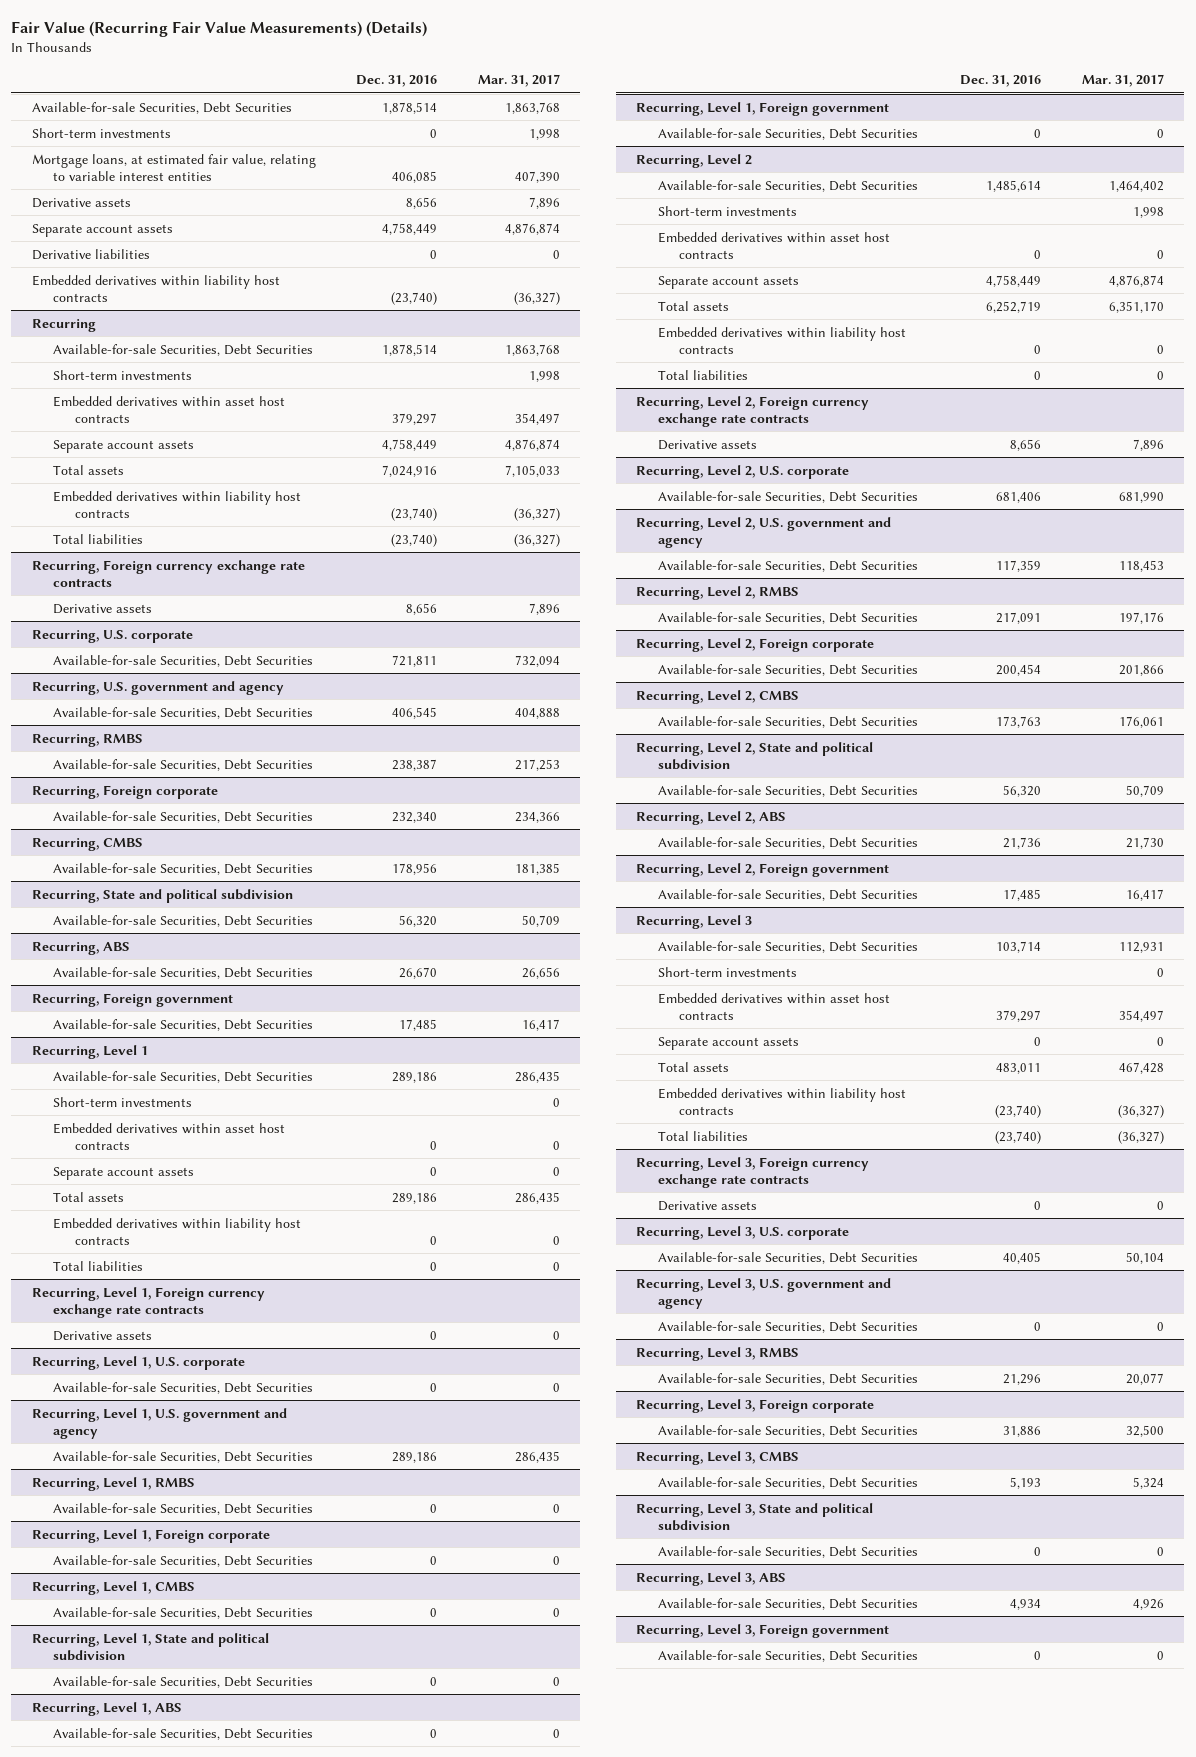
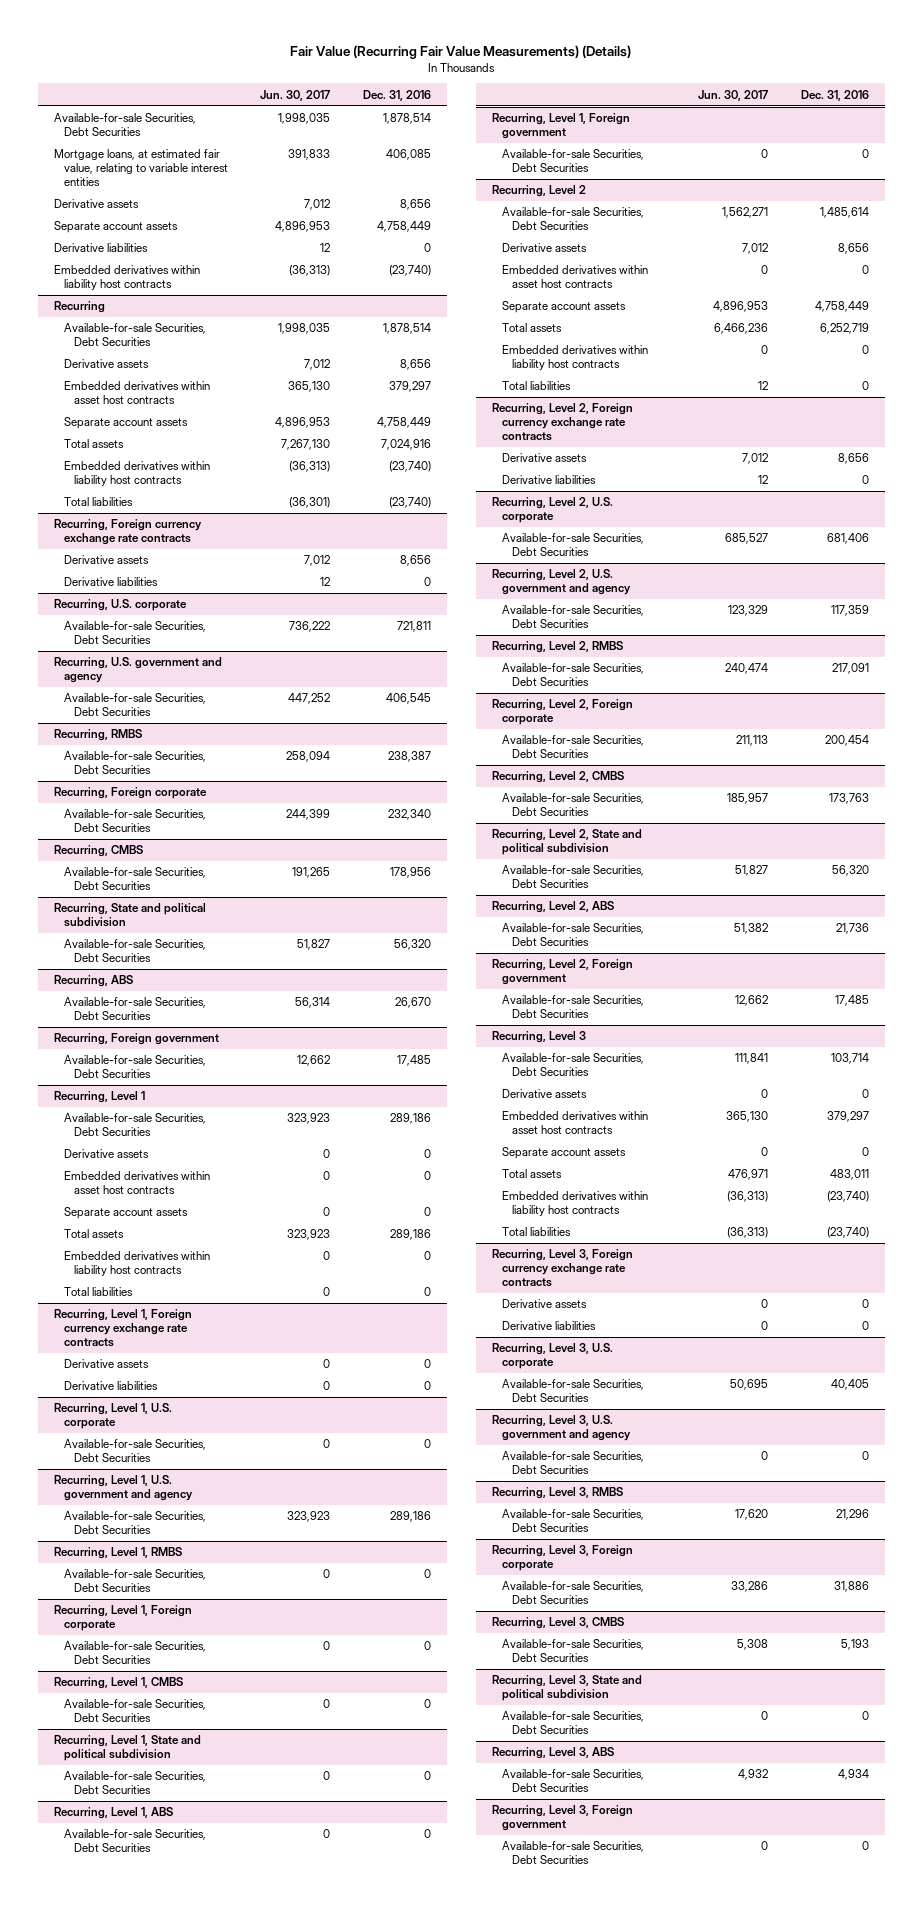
[478,74,561,88] Mar. 31, 2017 -> none
none -> [260,89,331,101] Jun. 30, 2017
[31,127,171,138] Short-term investments -> none
[53,369,193,380] Short-term investments -> none
none -> [63,359,149,369] Derivative assets
none -> [63,577,158,587] Derivative liabilities
[53,1096,193,1107] Short-term investments -> none
none -> [63,1149,149,1159] Derivative assets
none -> [63,1381,158,1391] Derivative liabilities
[657,205,797,216] Short-term investments -> none
none -> [502,243,588,253] Derivative assets
none -> [502,475,597,485] Derivative liabilities
[657,966,797,977] Short-term investments -> none
none -> [502,1089,588,1099] Derivative assets
none -> [502,1321,597,1331] Derivative liabilities

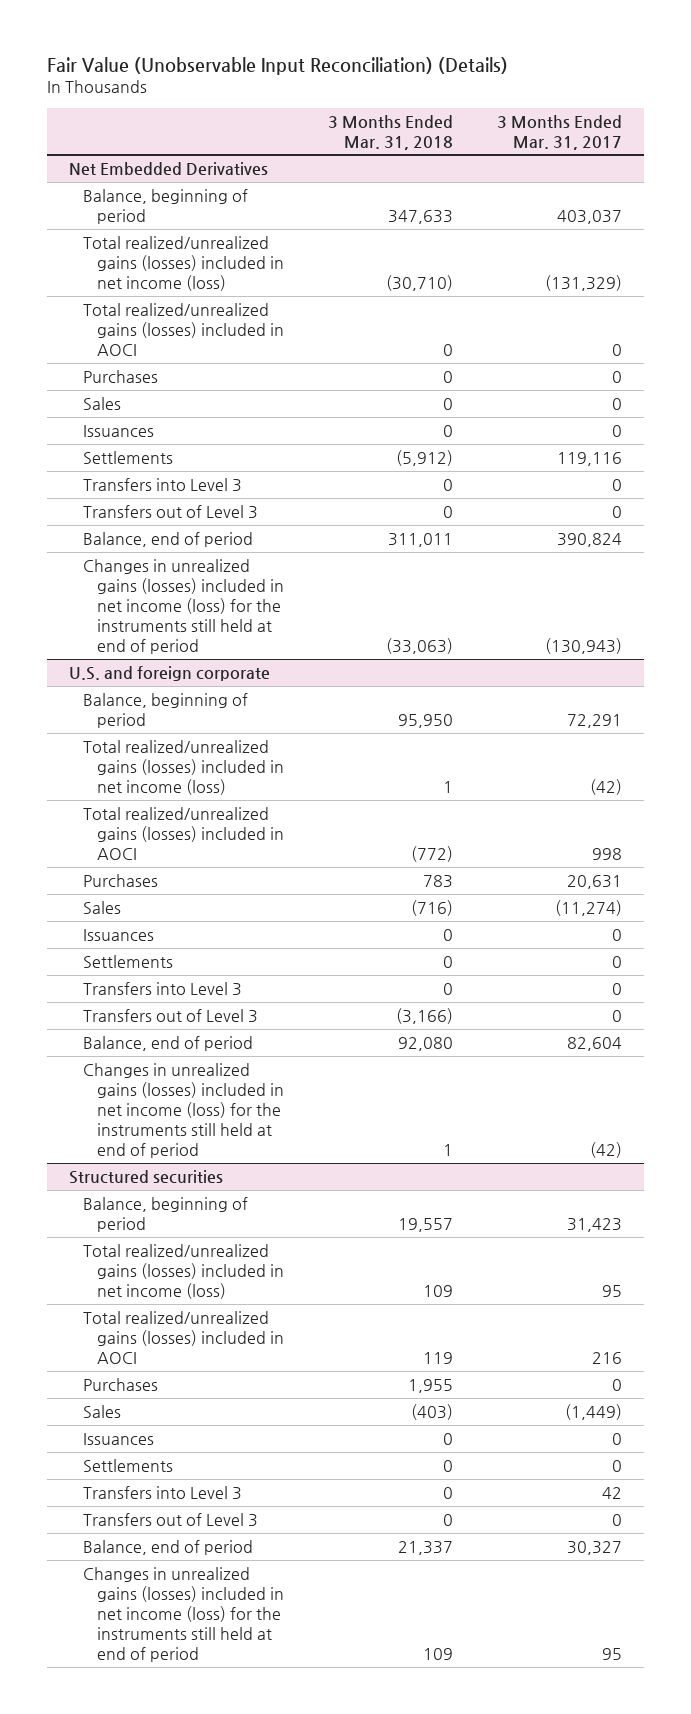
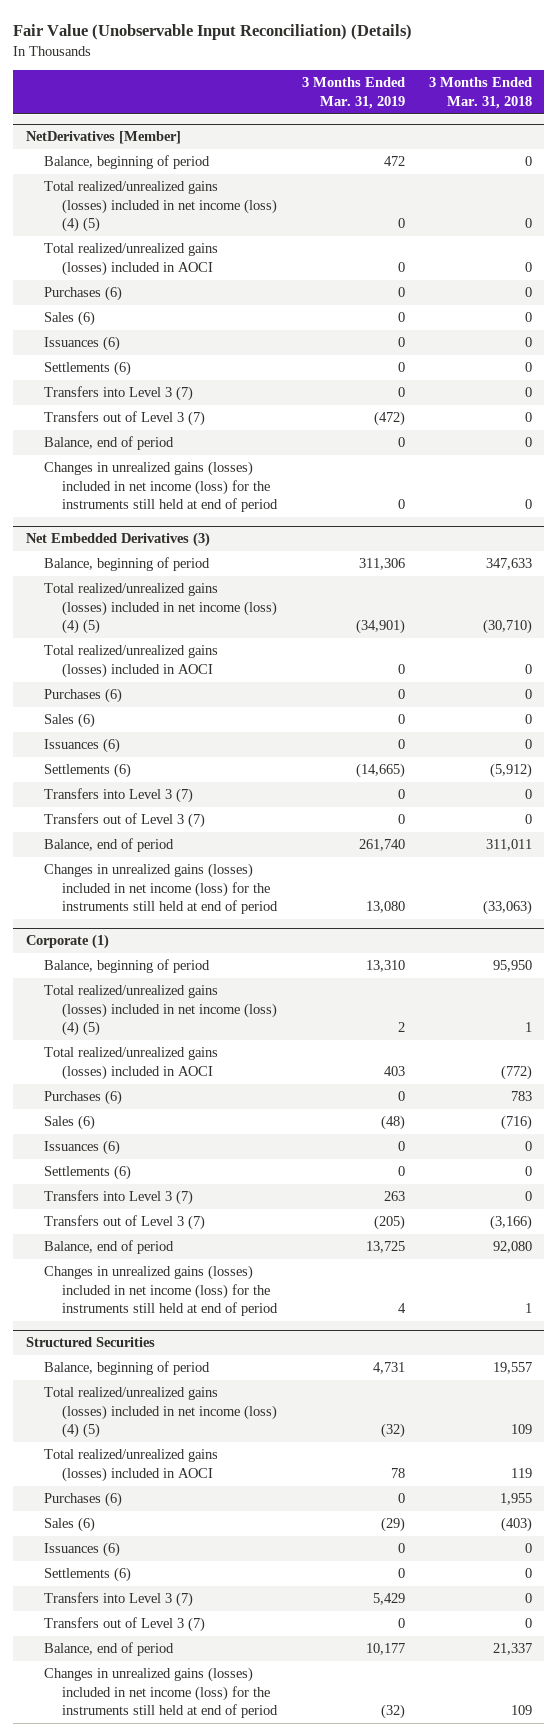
[496,114,622,150] 3 Months Ended Mar. 31, 2017 -> none
none -> [301,77,405,109] 3 Months Ended Mar. 31, 2019
none -> [25,131,181,145] NetDerivatives [Member]
none -> [43,155,210,170] Balance, beginning of period
none -> [43,181,277,233] Total realized/unrealized gains (losses) included in net income (loss) (4) (5)
none -> [43,243,218,276] Total realized/unrealized gains (losses) included in AOCI
none -> [43,286,122,302] Purchases (6)
none -> [43,311,95,327] Sales (6)
none -> [43,336,120,352] Issuances (6)
none -> [43,361,131,377] Settlements (6)
none -> [43,386,193,402] Transfers into Level 3 (7)
none -> [43,411,205,427] Transfers out of Level 3 (7)
none -> [43,436,174,451] Balance, end of period
none -> [43,461,278,513] Changes in unrealized gains (losses) included in net income (loss) for the instruments still held at end of period
[69,161,269,175] Net Embedded Derivatives -> [25,532,210,548] Net Embedded Derivatives (3)
[82,235,284,291] Total realized/unrealized gains (losses) included in net income (loss) -> [43,583,277,635] Total realized/unrealized gains (losses) included in net income (loss) (4) (5)
[82,369,158,383] Purchases -> [43,688,122,704] Purchases (6)
[82,396,121,410] Sales -> [43,713,95,729] Sales (6)
[82,424,154,437] Issuances -> [43,738,120,754] Issuances (6)
[82,450,173,464] Settlements -> [43,763,131,779] Settlements (6)
[82,477,242,492] Transfers into Level 3 -> [43,788,193,804] Transfers into Level 3 (7)
[82,504,258,519] Transfers out of Level 3 -> [43,813,205,829] Transfers out of Level 3 (7)
[69,665,271,681] U.S. and foreign corporate -> [25,934,109,950] Corporate (1)
[82,739,284,795] Total realized/unrealized gains (losses) included in net income (loss) -> [43,985,277,1037] Total realized/unrealized gains (losses) included in net income (loss) (4) (5)
[82,873,158,887] Purchases -> [43,1090,122,1106] Purchases (6)
[82,900,121,914] Sales -> [43,1115,95,1131] Sales (6)
[82,928,154,941] Issuances -> [43,1140,120,1156] Issuances (6)
[82,954,173,968] Settlements -> [43,1165,131,1181] Settlements (6)
[82,981,242,996] Transfers into Level 3 -> [43,1190,193,1206] Transfers into Level 3 (7)
[82,1008,258,1023] Transfers out of Level 3 -> [43,1215,205,1231] Transfers out of Level 3 (7)
[69,1169,224,1184] Structured securities -> [25,1337,155,1348] Structured Securities
[82,1243,284,1299] Total realized/unrealized gains (losses) included in net income (loss) -> [43,1387,277,1439] Total realized/unrealized gains (losses) included in net income (loss) (4) (5)
[82,1377,158,1391] Purchases -> [43,1492,122,1508] Purchases (6)
[82,1404,121,1418] Sales -> [43,1517,95,1533] Sales (6)
[82,1432,154,1445] Issuances -> [43,1542,120,1558] Issuances (6)
[82,1458,173,1472] Settlements -> [43,1567,131,1583] Settlements (6)
[82,1485,242,1500] Transfers into Level 3 -> [43,1592,193,1608] Transfers into Level 3 (7)
[82,1512,258,1527] Transfers out of Level 3 -> [43,1617,205,1633] Transfers out of Level 3 (7)

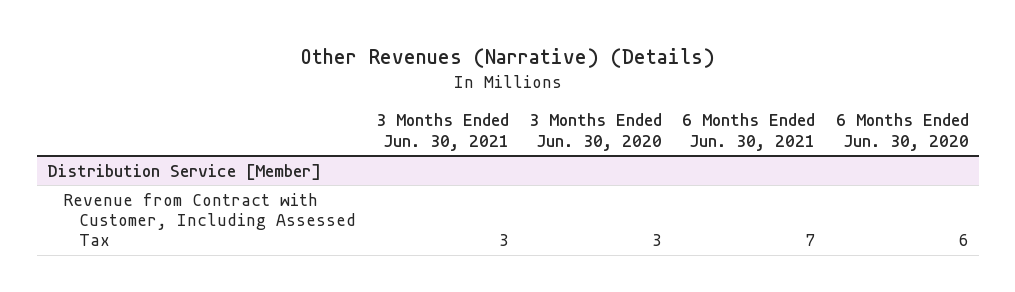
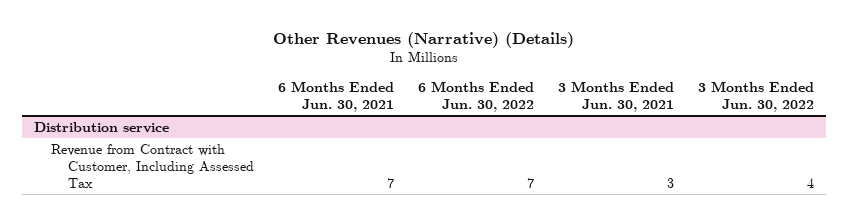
[529,113,663,151] 3 Months Ended Jun. 30, 2020 -> none
[835,113,969,151] 6 Months Ended Jun. 30, 2020 -> none
none -> [418,80,535,112] 6 Months Ended Jun. 30, 2022
none -> [697,80,814,112] 3 Months Ended Jun. 30, 2022
[46,163,321,180] Distribution Service [Member] -> [34,121,170,133] Distribution service

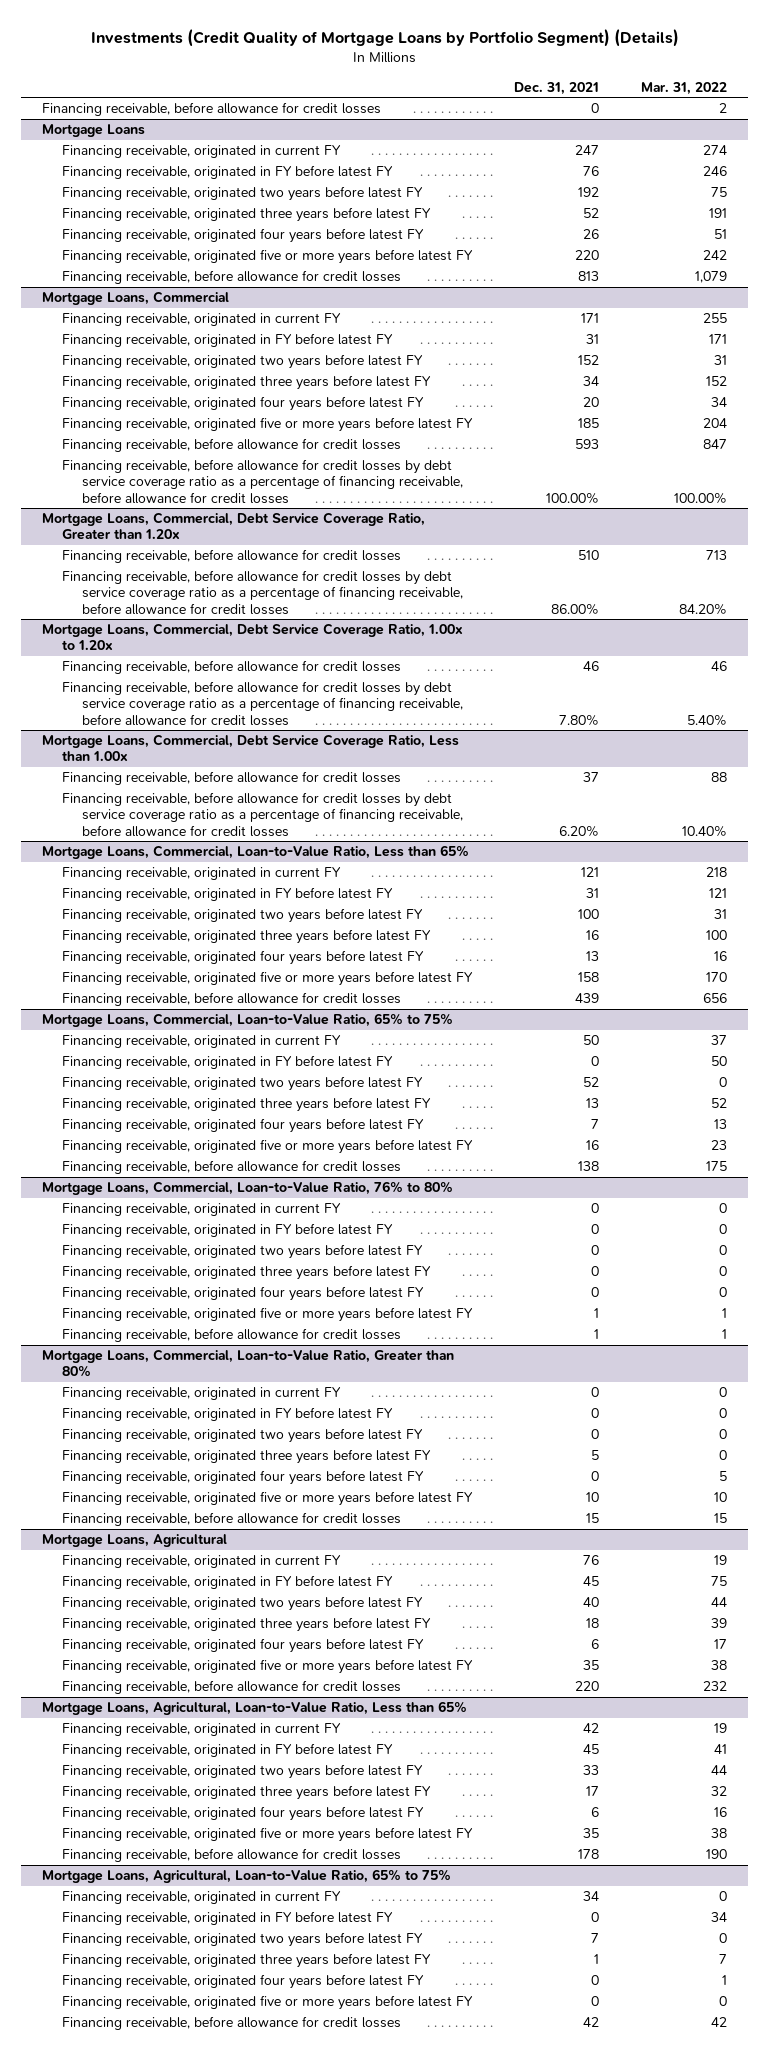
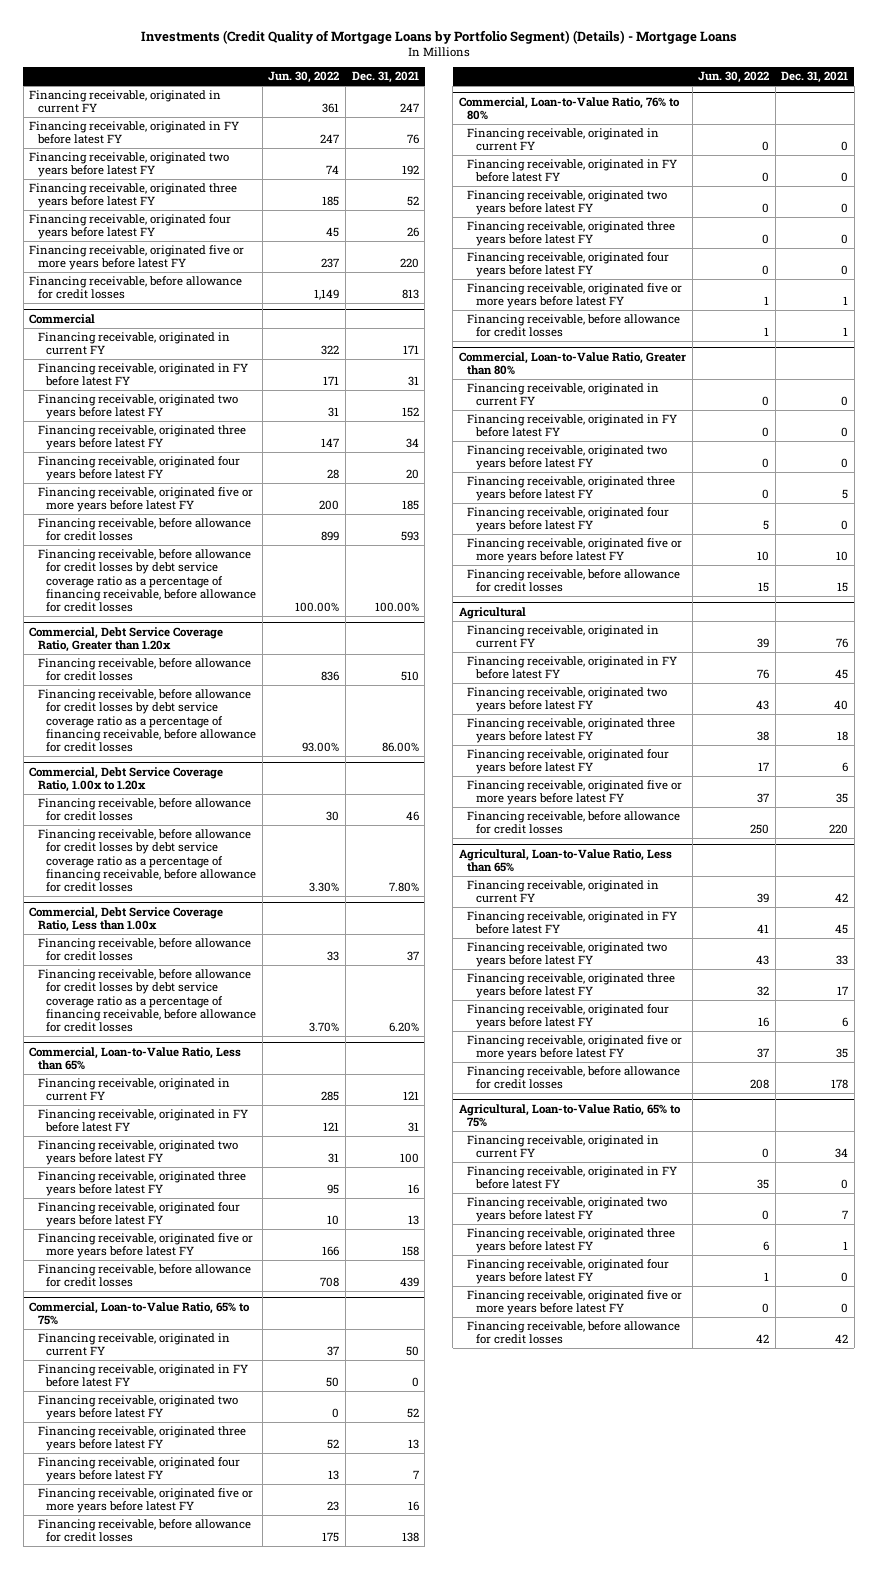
[90,29,679,48] Investments (Credit Quality of Mortgage Loans by Portfolio Segment) (Details) -> [140,29,737,44] Investments (Credit Quality of Mortgage Loans by Portfolio Segment) (Details) - Mortgage Loans
[640,81,727,95] Mar. 31, 2022 -> none
none -> [268,71,340,84] Jun. 30, 2022
[42,102,382,117] Financing receivable, before allowance for credit losses -> none
[42,124,146,138] Mortgage Loans -> none
[42,291,230,306] Mortgage Loans, Commercial -> none
none -> [29,313,96,324] Commercial
[42,512,426,541] Mortgage Loans, Commercial, Debt Service Coverage Ratio, Greater than 1.20x -> [29,626,224,653] Commercial, Debt Service Coverage Ratio, Greater than 1.20x
[42,623,464,651] Mortgage Loans, Commercial, Debt Service Coverage Ratio, 1.00x to 1.20x -> [29,766,224,793] Commercial, Debt Service Coverage Ratio, 1.00x to 1.20x
[42,734,460,762] Mortgage Loans, Commercial, Debt Service Coverage Ratio, Less than 1.00x -> [29,906,224,933] Commercial, Debt Service Coverage Ratio, Less than 1.00x
[42,845,470,860] Mortgage Loans, Commercial, Loan-to-Value Ratio, Less than 65% -> [29,1046,242,1071] Commercial, Loan-to-Value Ratio, Less than 65%
[42,1013,454,1028] Mortgage Loans, Commercial, Loan-to-Value Ratio, 65% to 75% -> [29,1301,251,1326] Commercial, Loan-to-Value Ratio, 65% to 75%
[42,1181,454,1196] Mortgage Loans, Commercial, Loan-to-Value Ratio, 76% to 80% -> [458,96,680,121] Commercial, Loan-to-Value Ratio, 76% to 80%
[42,1349,455,1378] Mortgage Loans, Commercial, Loan-to-Value Ratio, Greater than 80% -> [458,351,686,376] Commercial, Loan-to-Value Ratio, Greater than 80%
[42,1534,228,1548] Mortgage Loans, Agricultural -> none
none -> [458,606,526,619] Agricultural
[42,1701,468,1716] Mortgage Loans, Agricultural, Loan-to-Value Ratio, Less than 65% -> [458,848,672,873] Agricultural, Loan-to-Value Ratio, Less than 65%
[42,1869,452,1884] Mortgage Loans, Agricultural, Loan-to-Value Ratio, 65% to 75% -> [458,1103,681,1128] Agricultural, Loan-to-Value Ratio, 65% to 75%

